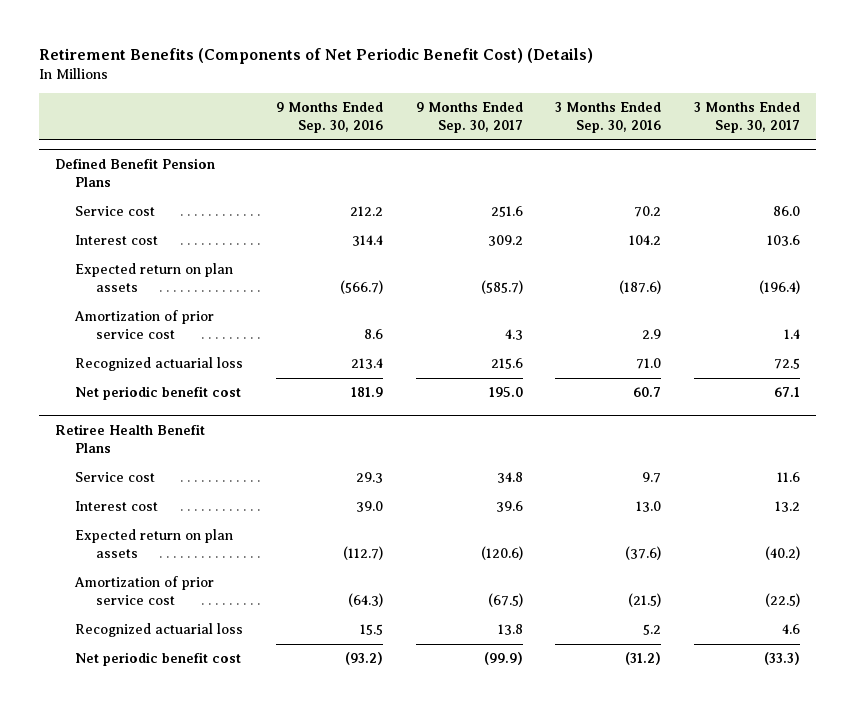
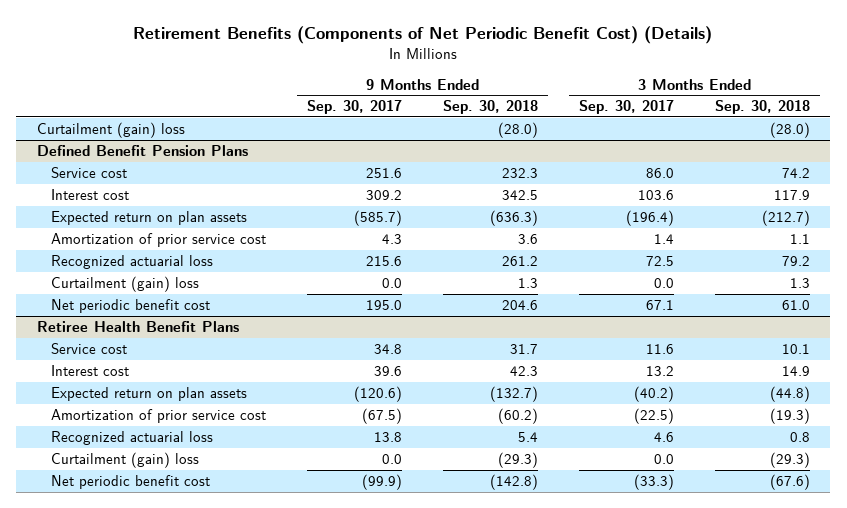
[275,102,383,134] 9 Months Ended Sep. 30, 2016 -> none
[555,102,662,134] 3 Months Ended Sep. 30, 2016 -> none
none -> [443,100,539,115] Sep. 30, 2018
none -> [715,100,811,115] Sep. 30, 2018
none -> [36,121,185,138] Curtailment (gain) loss
none -> [51,275,200,292] Curtailment (gain) loss
none -> [51,451,200,468] Curtailment (gain) loss

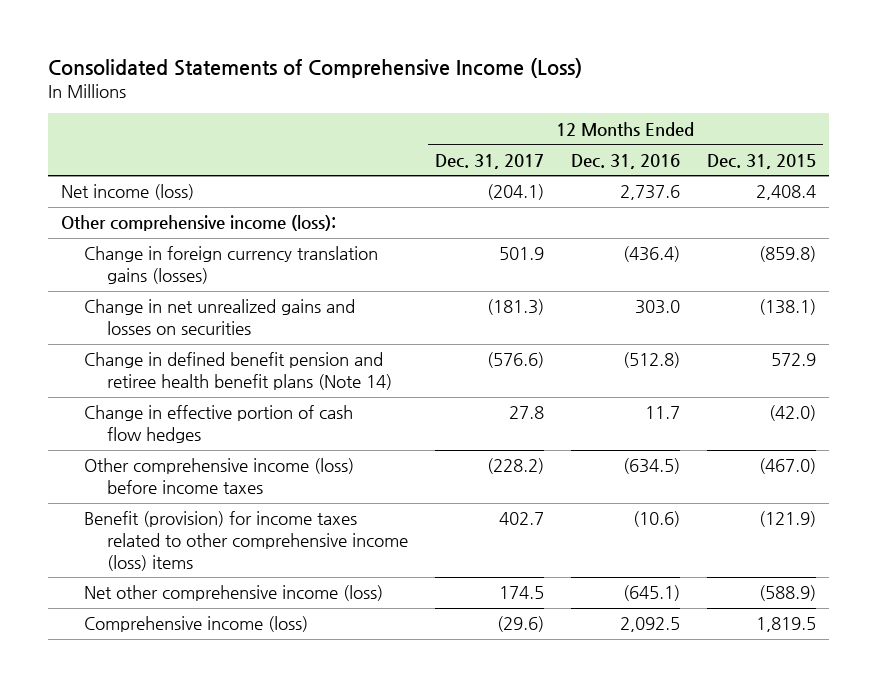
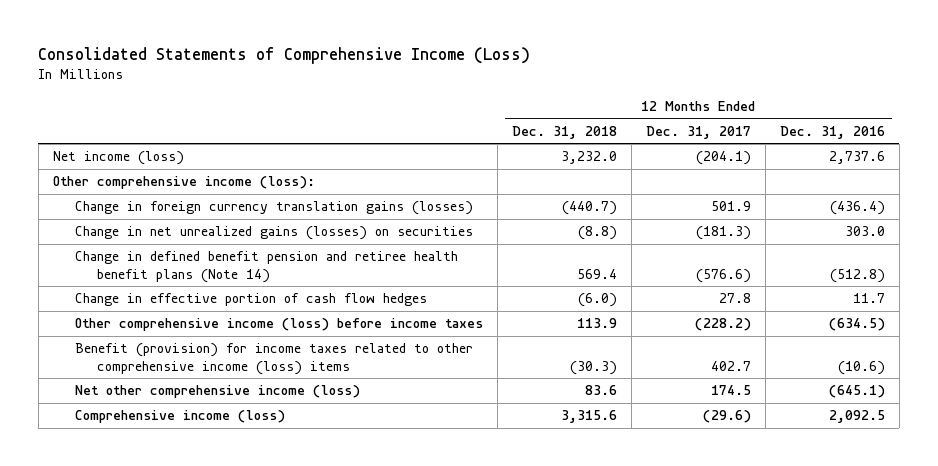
[706,153,816,169] Dec. 31, 2015 -> none
none -> [511,125,617,139] Dec. 31, 2018
[84,299,356,335] Change in net unrealized gains and losses on securities -> [74,226,473,241] Change in net unrealized gains (losses) on securities

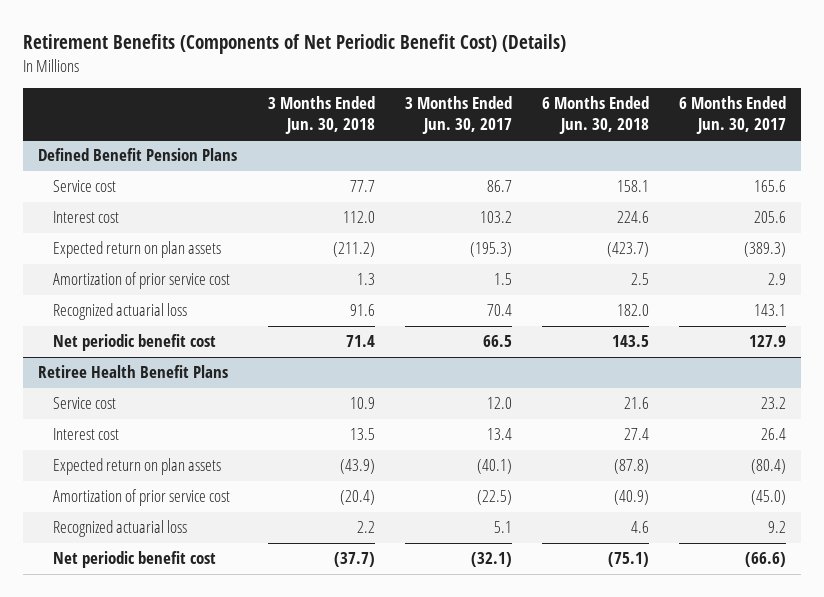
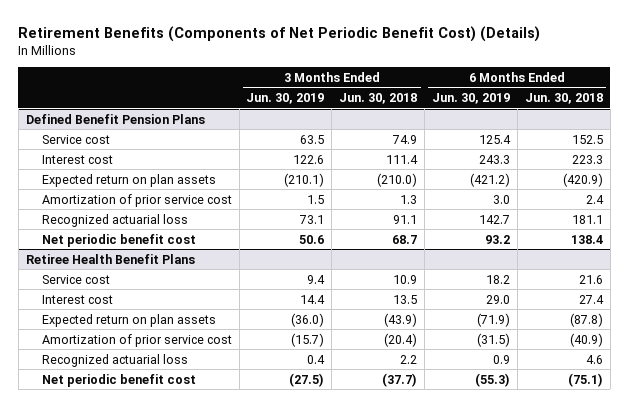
[404,96,512,134] 3 Months Ended Jun. 30, 2017 -> none
[678,96,786,134] 6 Months Ended Jun. 30, 2017 -> none
none -> [246,92,325,104] Jun. 30, 2019
none -> [431,92,510,104] Jun. 30, 2019
[349,180,375,193] 77.7 -> [392,134,418,144] 74.9
[616,180,649,193] 158.1 -> [571,134,603,144] 152.5
[342,211,375,224] 112.0 -> [386,154,419,164] 111.4
[616,211,649,224] 224.6 -> [571,154,603,164] 223.3
[332,242,375,258] (211.2) -> [377,172,418,187] (210.0)
[606,242,649,258] (423.7) -> [562,172,603,187] (420.9)
[630,273,649,286] 2.5 -> [585,194,604,204] 2.4
[349,304,375,317] 91.6 -> [393,214,418,224] 91.1
[616,304,649,317] 182.0 -> [571,214,603,224] 181.1
[345,335,375,348] 71.4 -> [392,234,418,244] 68.7
[611,335,649,348] 143.5 -> [570,234,603,244] 138.4

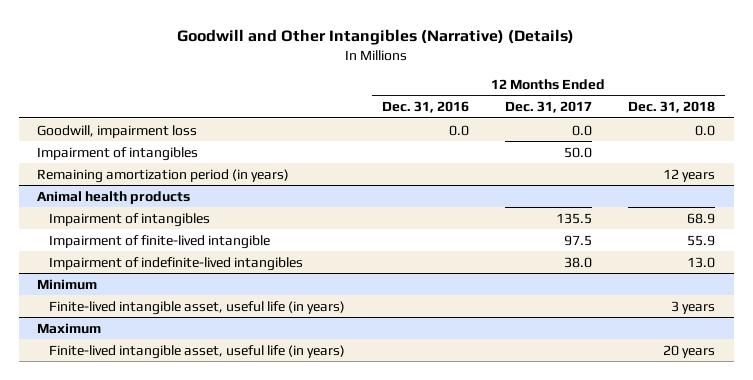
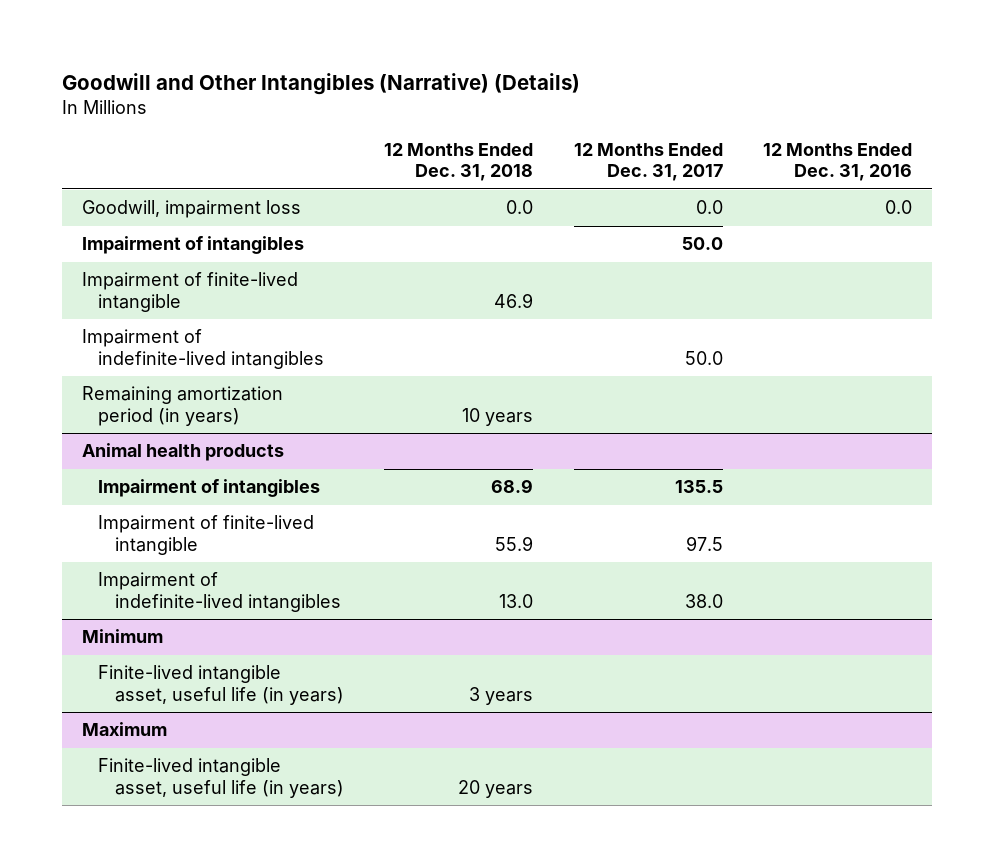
none -> [82,272,299,313] Impairment of finite-lived intangible
none -> [82,329,325,370] Impairment of indefinite-lived intangibles
[663,168,716,182] 12 years -> [462,408,534,427] 10 years

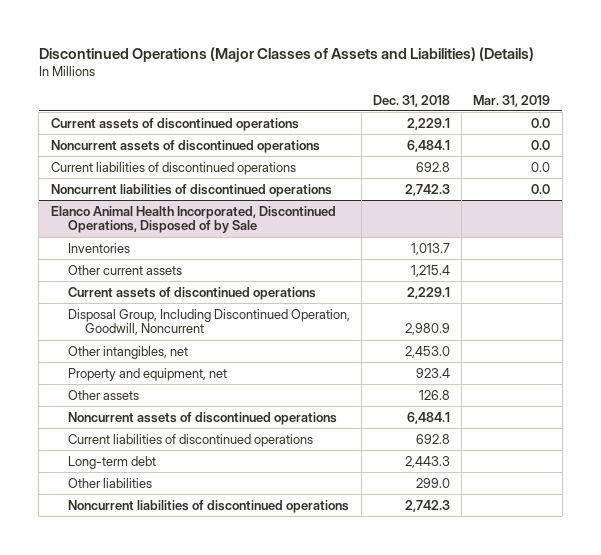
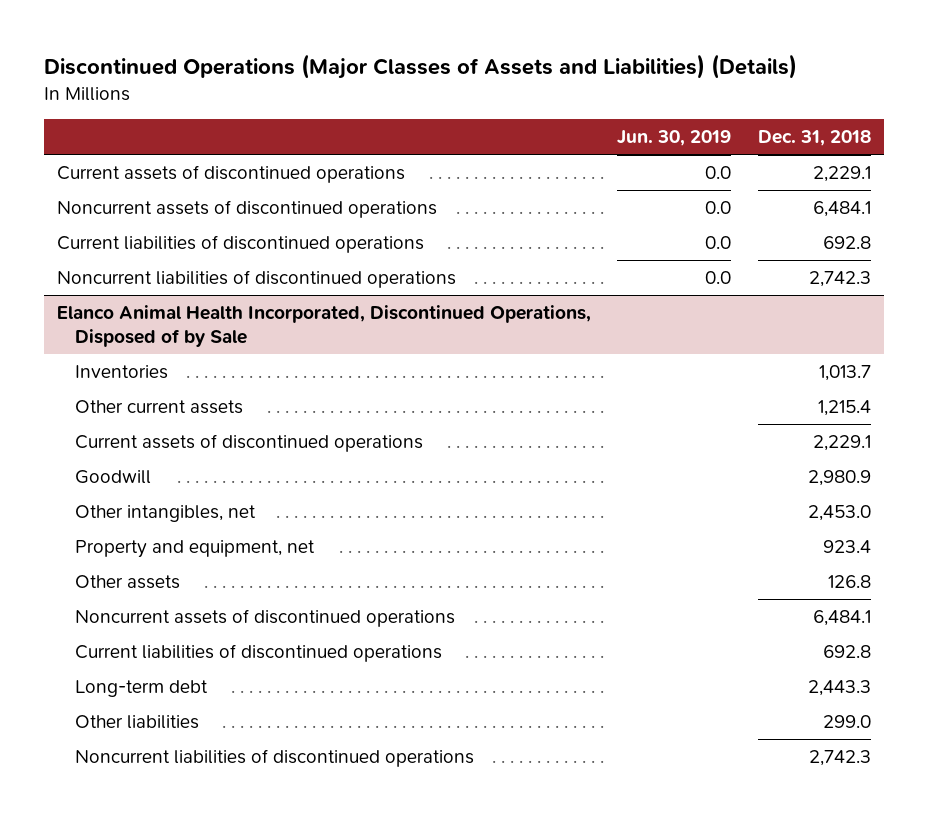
[473,94,551,107] Mar. 31, 2019 -> none
none -> [617,130,732,147] Jun. 30, 2019
[67,308,350,336] Disposal Group, Including Discontinued Operation, Goodwill, Noncurrent -> [74,470,151,485] Goodwill

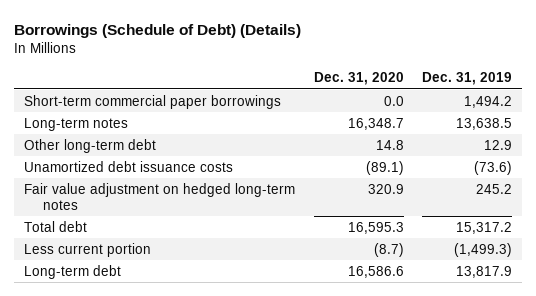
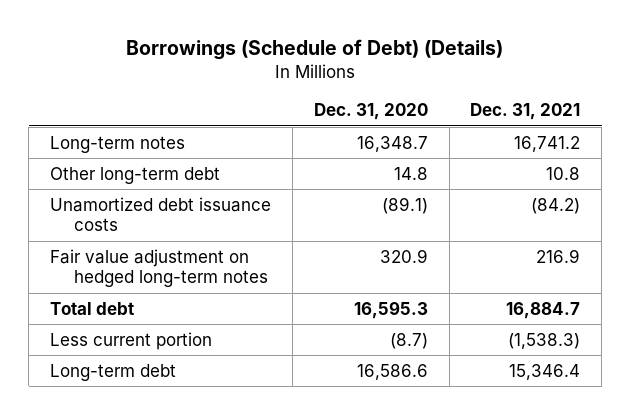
[422,72,513,86] Dec. 31, 2019 -> none
none -> [470,103,581,121] Dec. 31, 2021
[23,94,281,109] Short-term commercial paper borrowings -> none

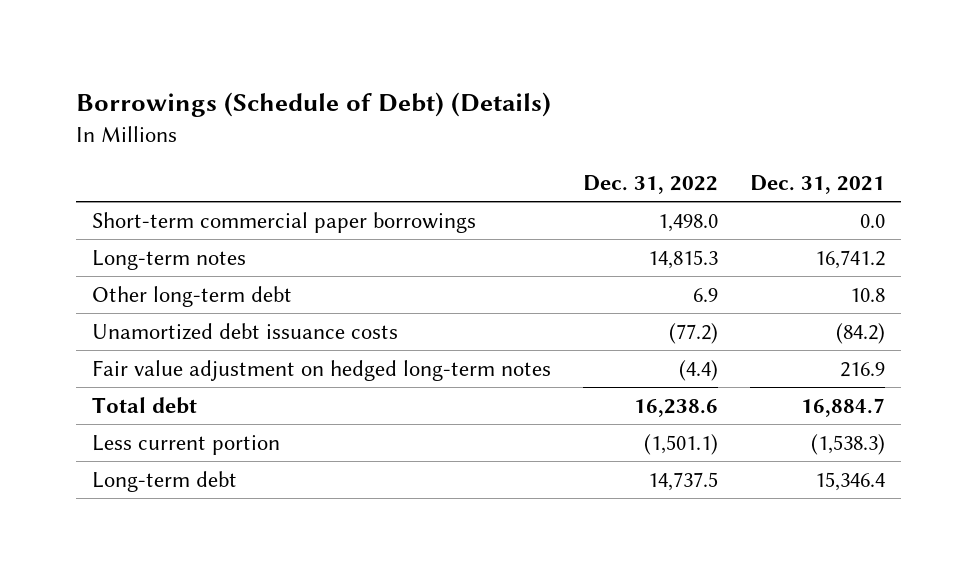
[313,103,428,121] Dec. 31, 2020 -> none
none -> [583,175,719,195] Dec. 31, 2022
none -> [92,211,477,233] Short-term commercial paper borrowings

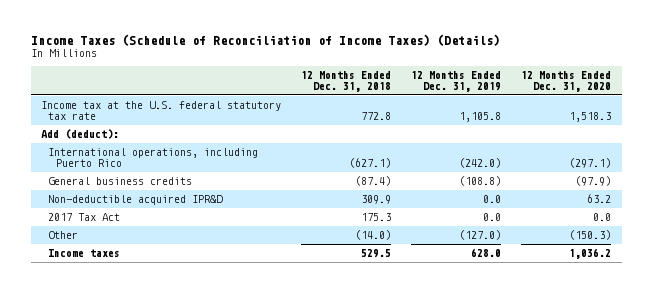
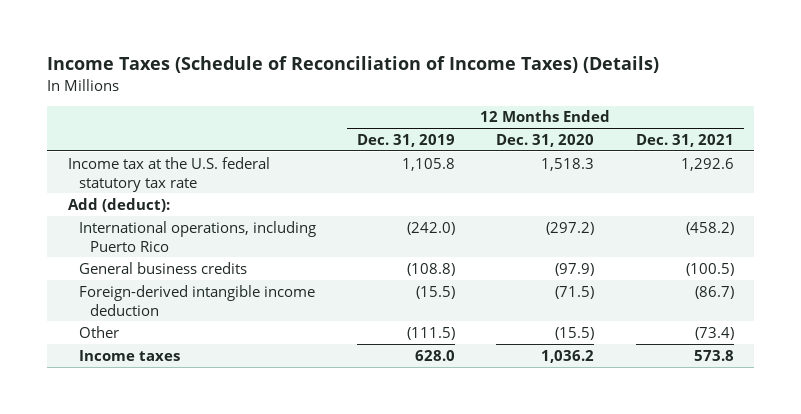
[300,70,391,92] 12 Months Ended Dec. 31, 2018 -> none
none -> [635,133,734,147] Dec. 31, 2021
[569,157,612,168] (297.1) -> [546,221,595,235] (297.2)
[48,194,224,205] Non-deductible acquired IPR&D -> none
[48,212,121,221] 2017 Tax Act -> none
none -> [78,284,315,316] Foreign-derived intangible income deduction
[459,229,502,240] (127.0) -> [407,326,456,340] (111.5)
[569,229,612,240] (150.3) -> [555,326,595,340] (15.5)

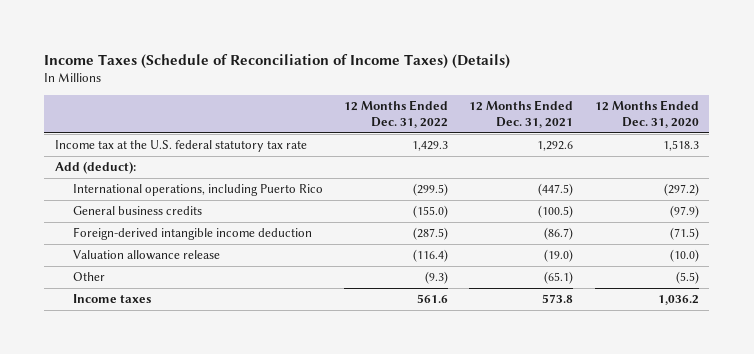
[357,133,456,147] Dec. 31, 2019 -> none
none -> [343,100,448,128] 12 Months Ended Dec. 31, 2022
[685,221,734,235] (458.2) -> [538,183,574,197] (447.5)
none -> [72,250,220,261] Valuation allowance release
[555,326,595,340] (15.5) -> [675,271,699,285] (5.5)
[694,326,734,340] (73.4) -> [544,271,574,285] (65.1)

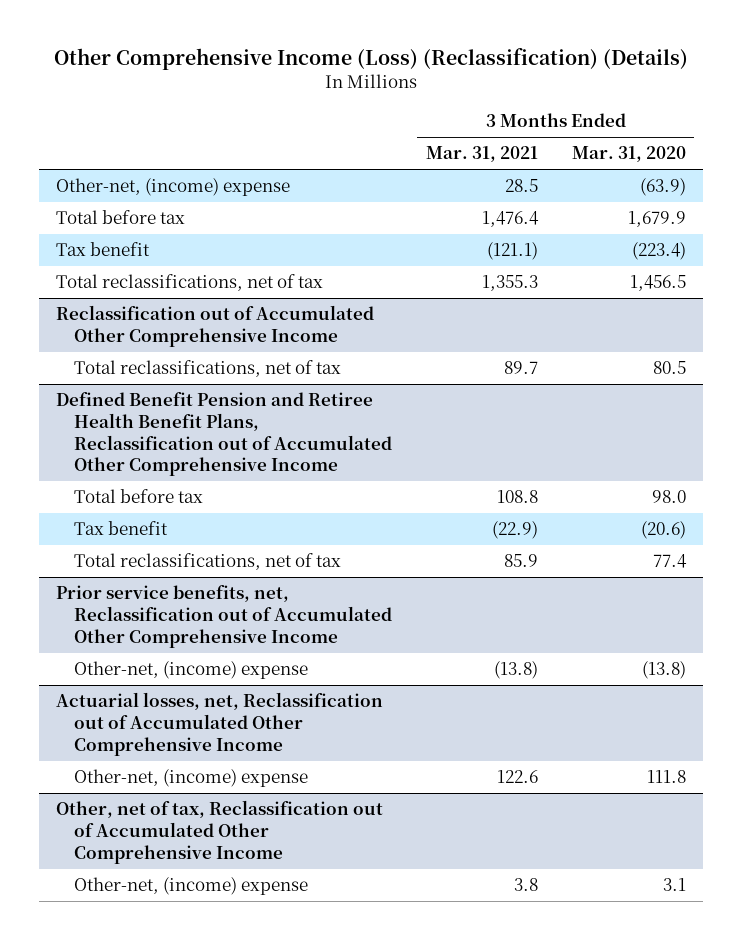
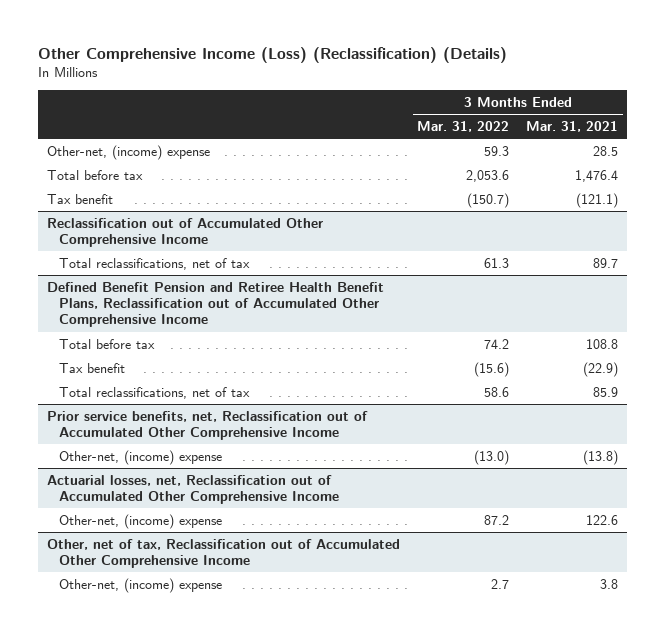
[571,146,686,163] Mar. 31, 2020 -> none
none -> [417,121,510,133] Mar. 31, 2022
[55,274,323,292] Total reclassifications, net of tax -> none

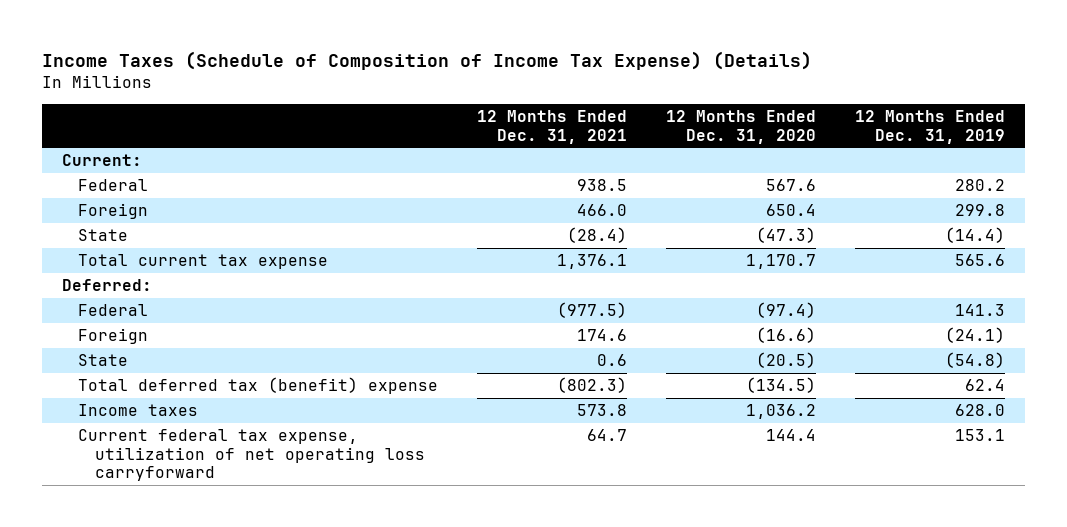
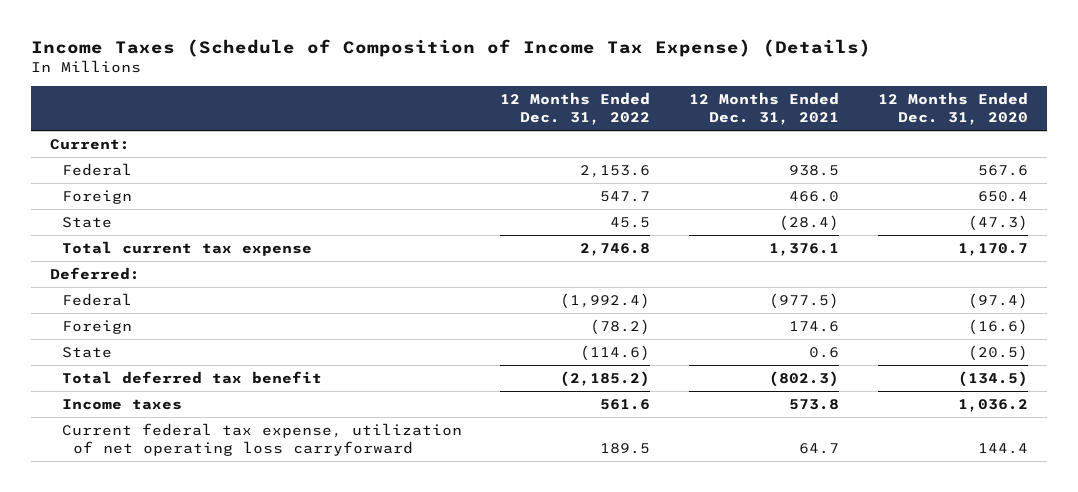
[855,110,1006,144] 12 Months Ended Dec. 31, 2019 -> none
none -> [500,92,651,125] 12 Months Ended Dec. 31, 2022
[78,377,439,395] Total deferred tax (benefit) expense -> [61,371,322,385] Total deferred tax benefit

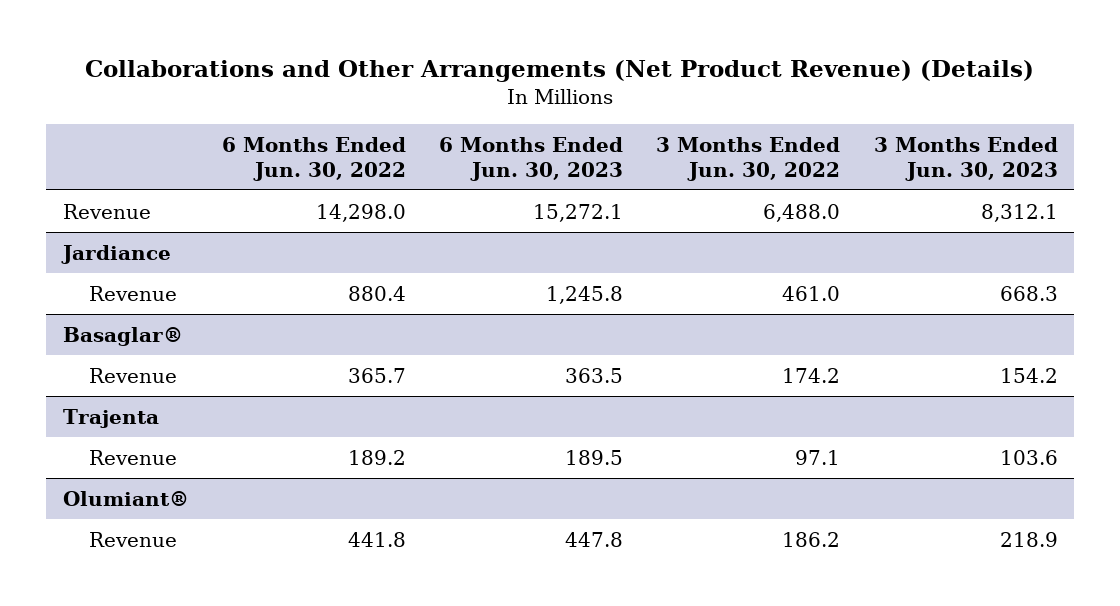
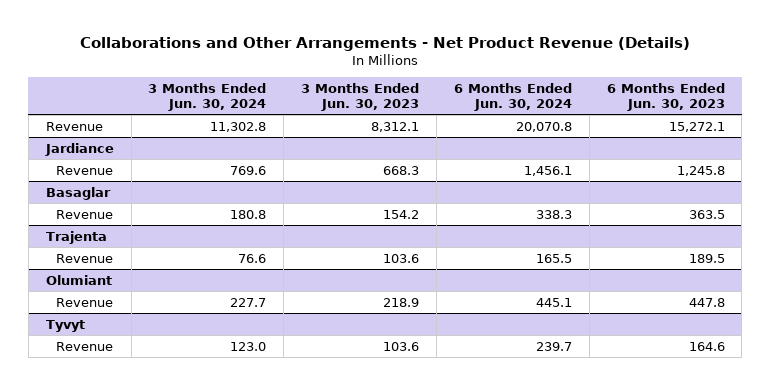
[85,60,1035,83] Collaborations and Other Arrangements (Net Product Revenue) (Details) -> [80,36,691,51] Collaborations and Other Arrangements - Net Product Revenue (Details)
[222,136,407,181] 6 Months Ended Jun. 30, 2022 -> none
[656,136,841,181] 3 Months Ended Jun. 30, 2022 -> none
none -> [148,82,267,112] 3 Months Ended Jun. 30, 2024
none -> [453,82,572,112] 6 Months Ended Jun. 30, 2024
[62,326,183,346] Basaglar® -> [45,186,111,200] Basaglar
[62,490,189,506] Olumiant® -> [45,274,112,285] Olumiant
none -> [45,319,85,332] Tyvyt
none -> [55,341,113,351] Revenue

